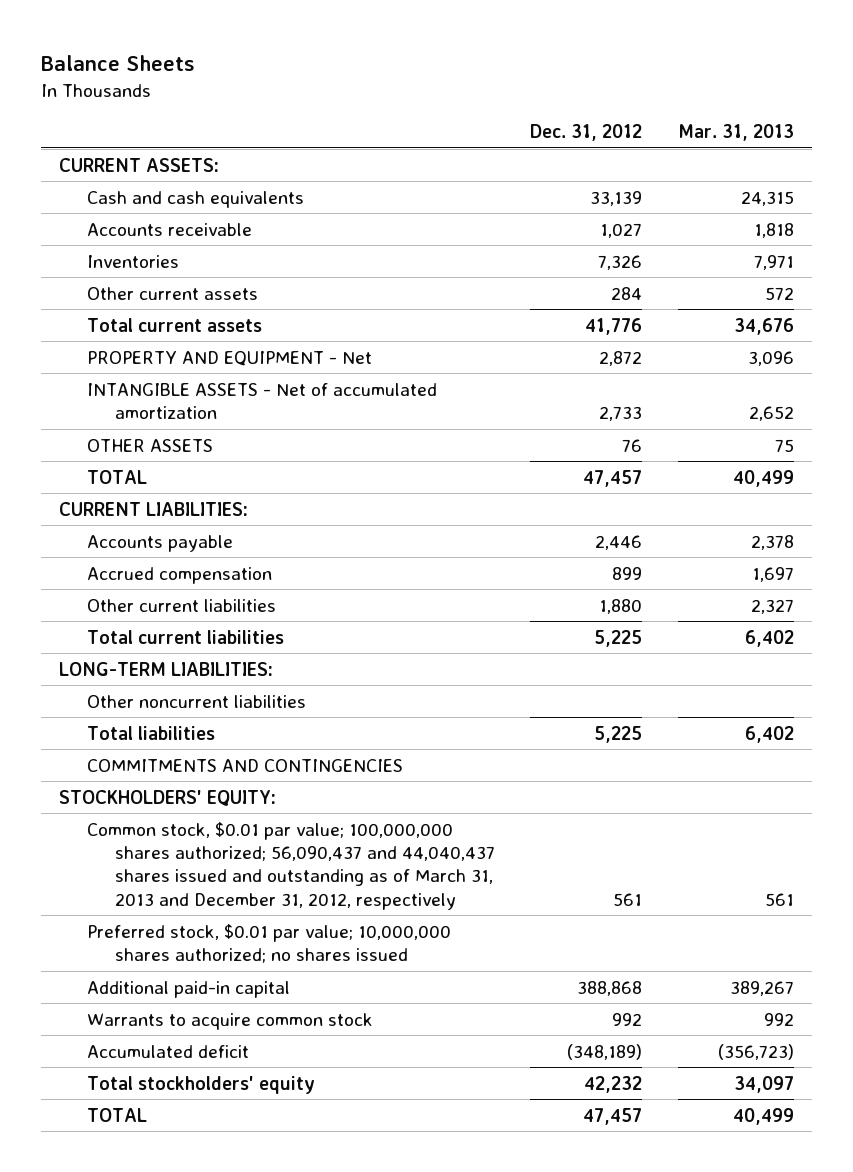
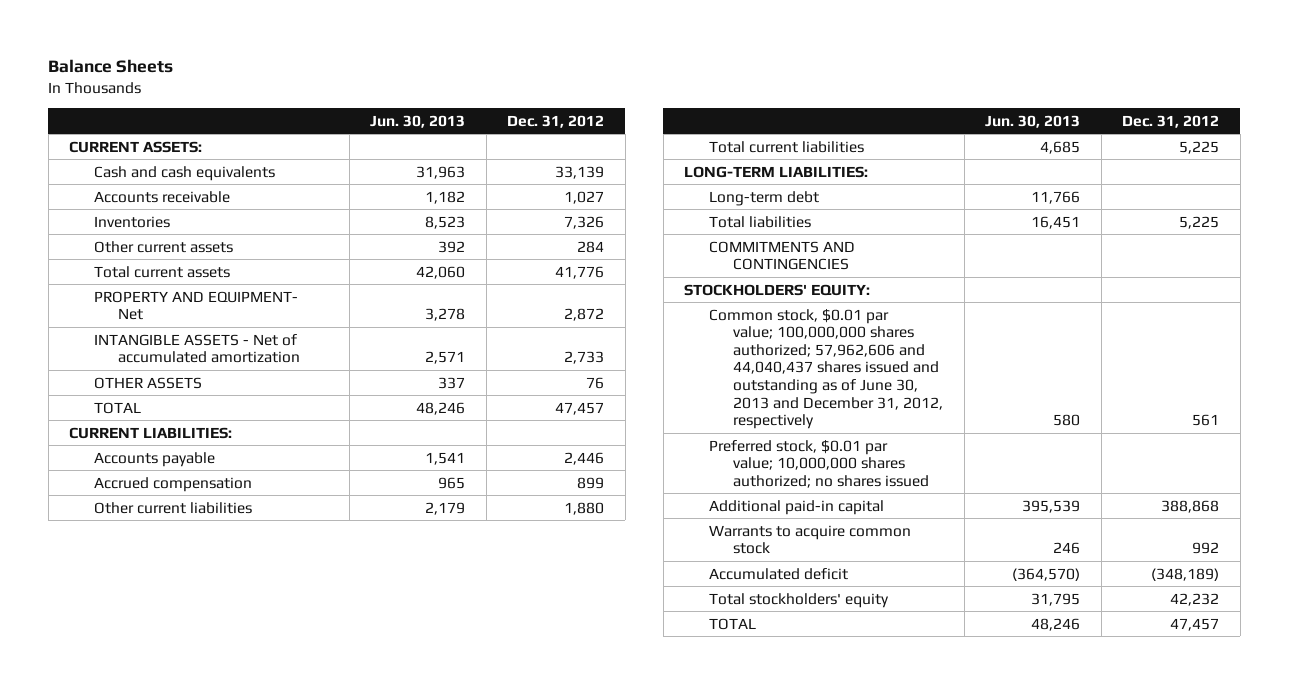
[677,124,794,142] Mar. 31, 2013 -> none
none -> [370,114,466,128] Jun. 30, 2013
[86,350,372,366] PROPERTY AND EQUIPMENT - Net -> [93,290,298,321] PROPERTY AND EQUIPMENT- Net
[86,694,306,708] Other noncurrent liabilities -> none
none -> [708,190,819,206] Long-term debt
[86,821,495,910] Common stock, $0.01 par value; 100,000,000 shares authorized; 56,090,437 and 44,040,437 shares issued and outstanding as of March 31, 2013 and December 31, 2012, respectively -> [708,308,944,430] Common stock, $0.01 par value; 100,000,000 shares authorized; 57,962,606 and 44,040,437 shares issued and outstanding as of June 30, 2013 and December 31, 2012, respectively

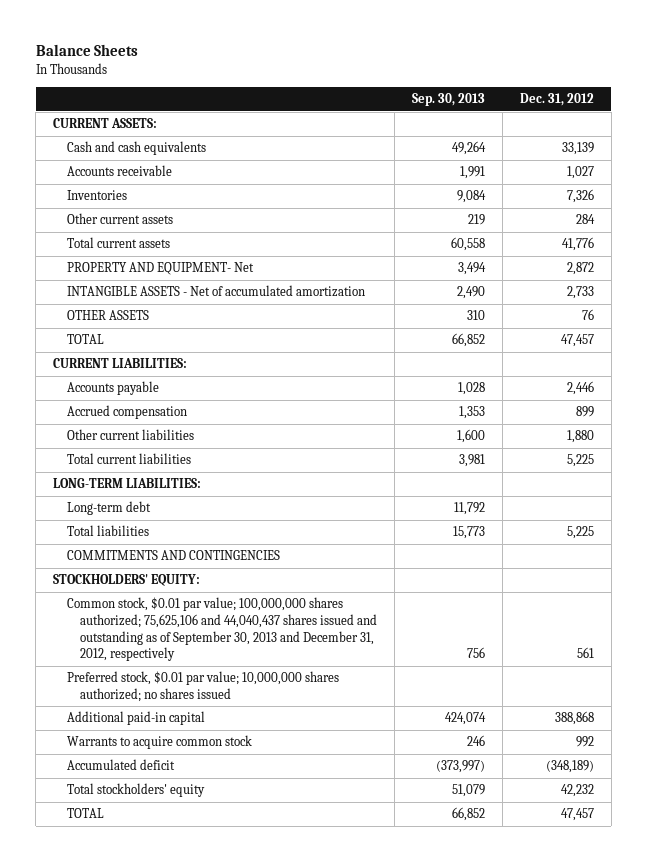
[370,114,466,128] Jun. 30, 2013 -> none
none -> [412,93,486,107] Sep. 30, 2013
[708,308,944,430] Common stock, $0.01 par value; 100,000,000 shares authorized; 57,962,606 and 44,040,437 shares issued and outstanding as of June 30, 2013 and December 31, 2012, respectively -> [66,597,378,662] Common stock, $0.01 par value; 100,000,000 shares authorized; 75,625,106 and 44,040,437 shares issued and outstanding as of September 30, 2013 and December 31, 2012, respectively

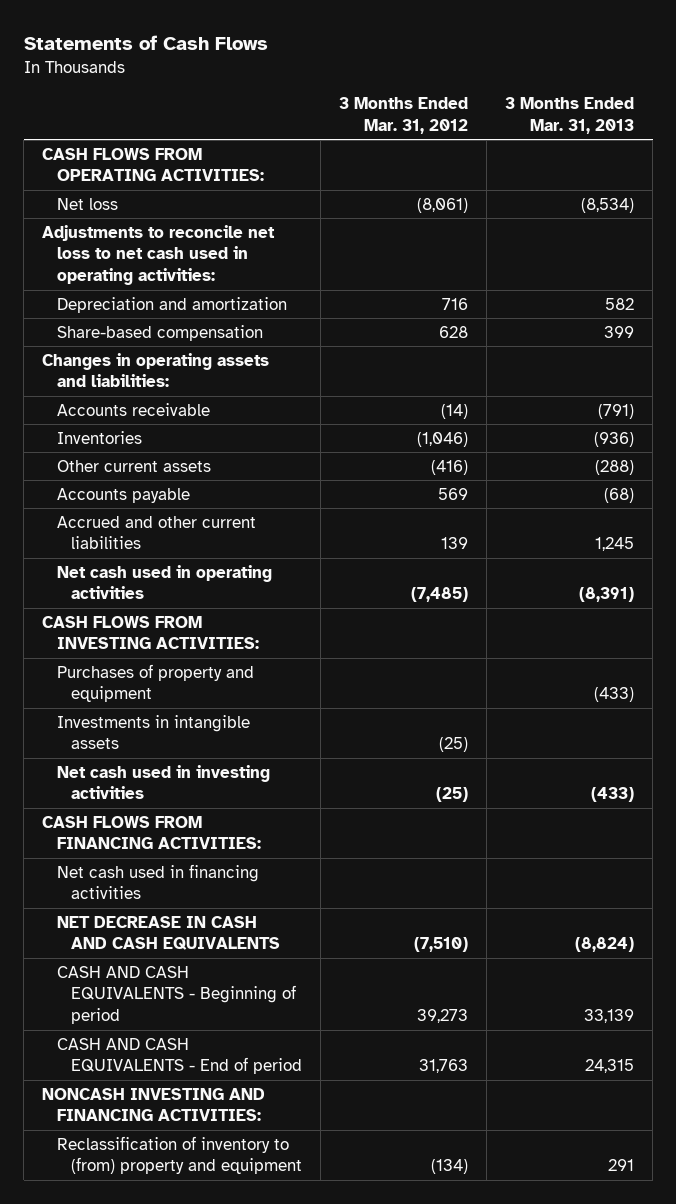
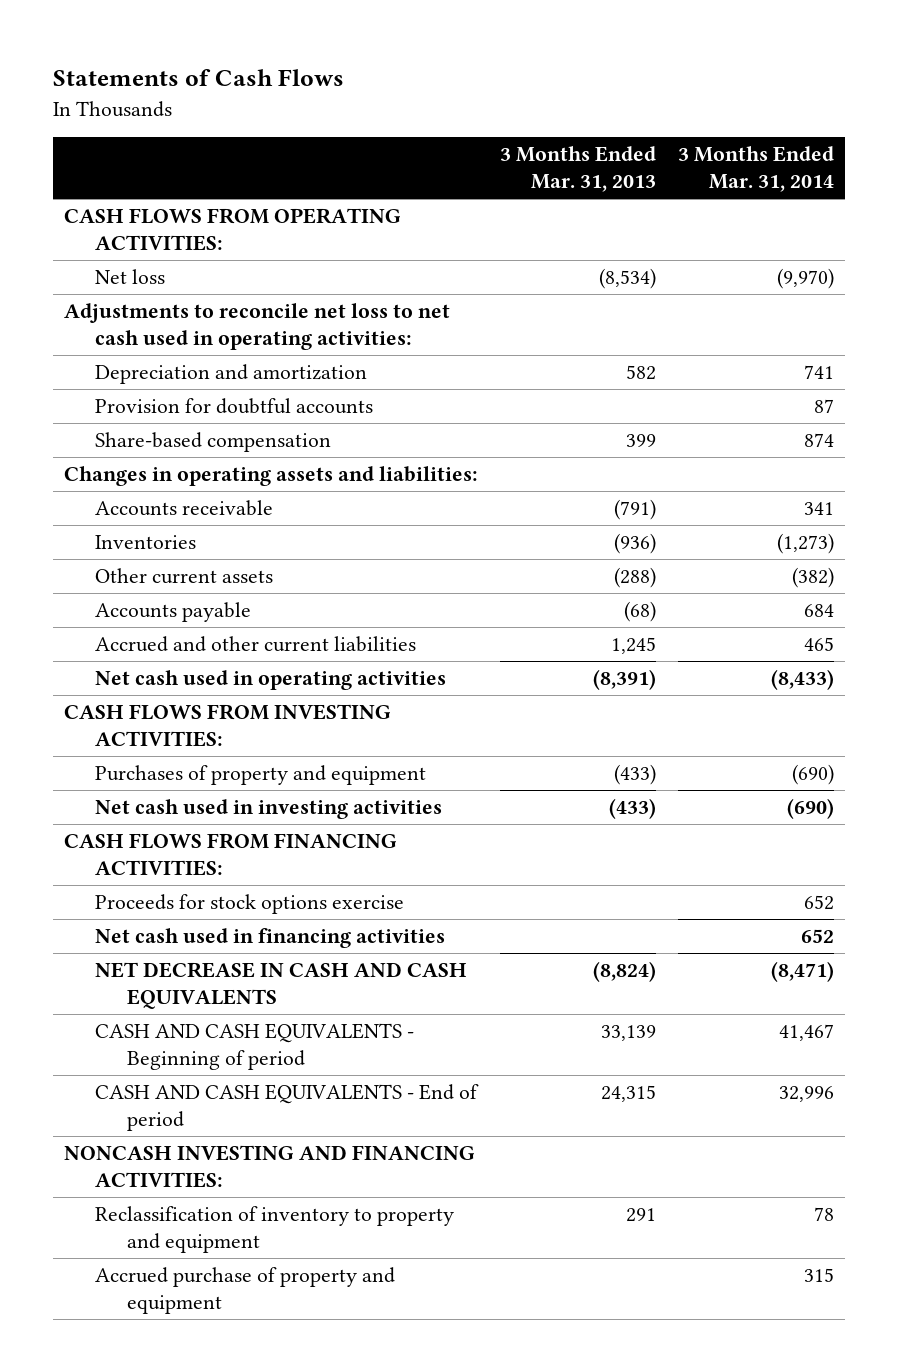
[339,97,469,135] 3 Months Ended Mar. 31, 2012 -> none
none -> [677,146,834,193] 3 Months Ended Mar. 31, 2014
none -> [95,398,374,415] Provision for doubtful accounts
[56,714,250,750] Investments in intangible assets -> none
none -> [95,894,405,915] Proceeds for stock options exercise
[56,1135,303,1175] Reclassification of inventory to (from) property and equipment -> [95,1206,455,1254] Reclassification of inventory to property and equipment
none -> [95,1267,396,1315] Accrued purchase of property and equipment

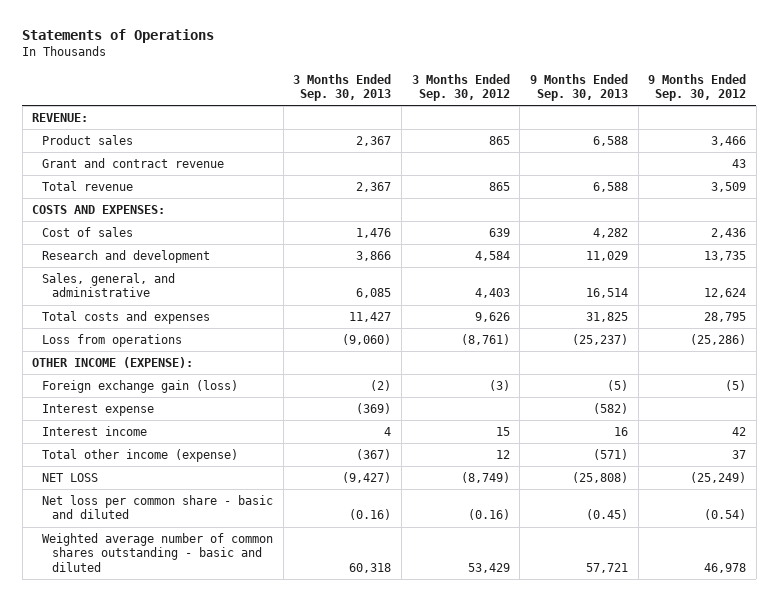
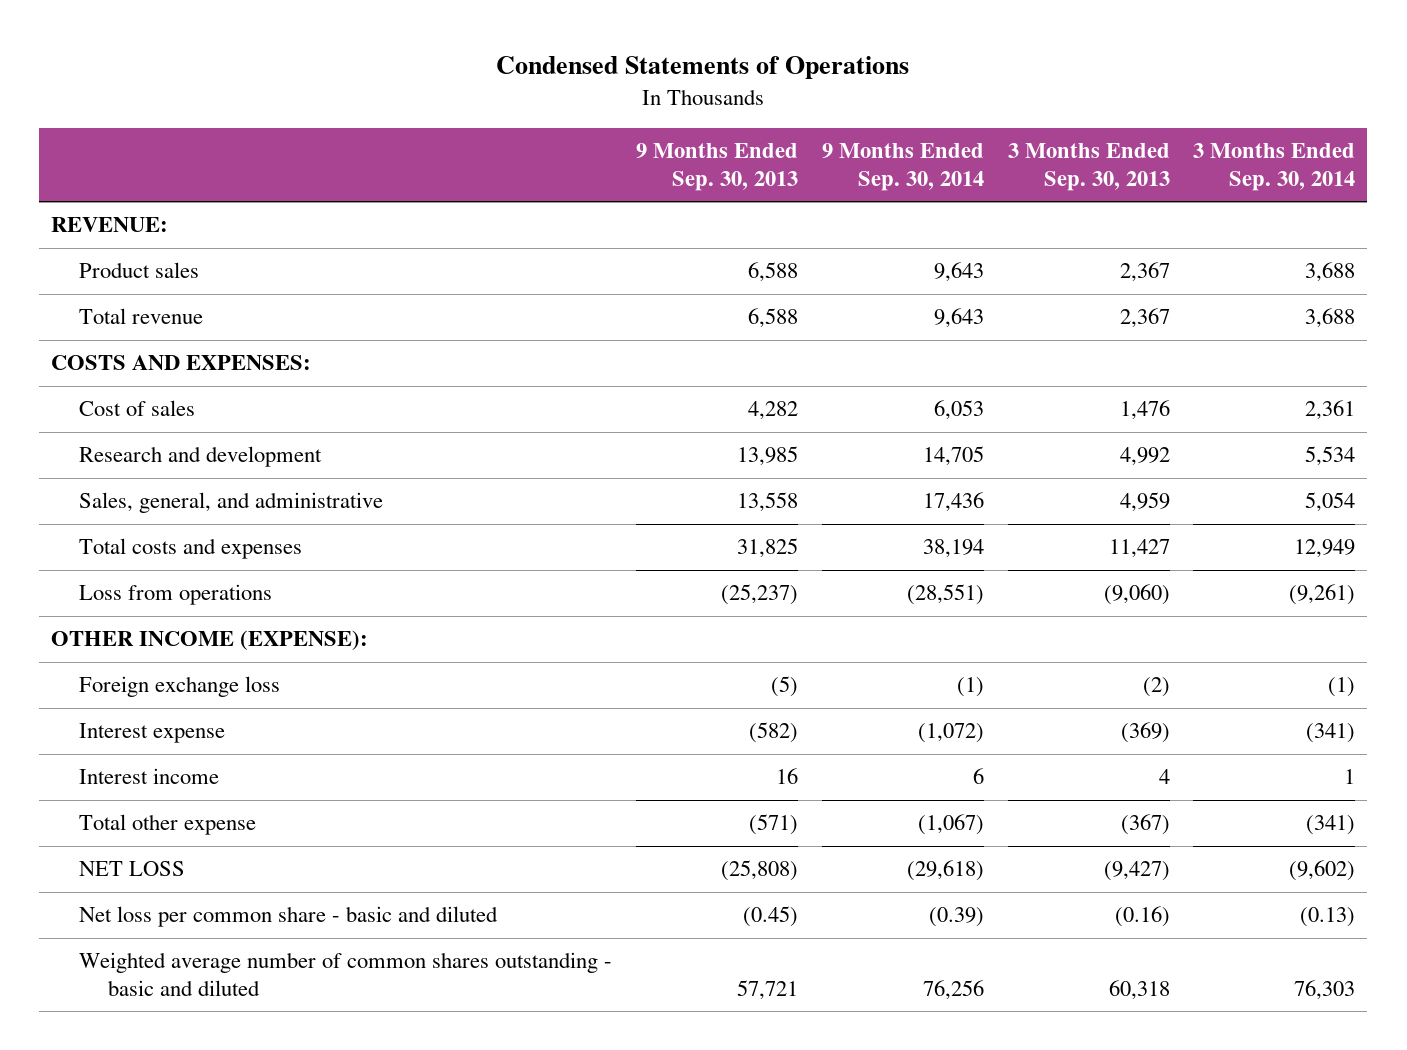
[22,29,215,44] Statements of Operations -> [496,56,910,80] Condensed Statements of Operations
[411,73,510,102] 3 Months Ended Sep. 30, 2012 -> none
[648,73,747,102] 9 Months Ended Sep. 30, 2012 -> none
none -> [821,142,984,191] 9 Months Ended Sep. 30, 2014
none -> [1193,142,1356,191] 3 Months Ended Sep. 30, 2014
[42,157,225,168] Grant and contract revenue -> none
[356,250,392,261] 3,866 -> [1119,447,1170,467] 4,992
[585,250,628,261] 11,029 -> [737,446,799,467] 13,985
[356,288,392,299] 6,085 -> [1119,492,1170,513] 4,959
[585,288,628,299] 16,514 -> [737,492,799,513] 13,558
[42,379,239,393] Foreign exchange gain (loss) -> [79,676,281,698] Foreign exchange loss
[42,448,239,462] Total other income (expense) -> [79,814,257,836] Total other expense

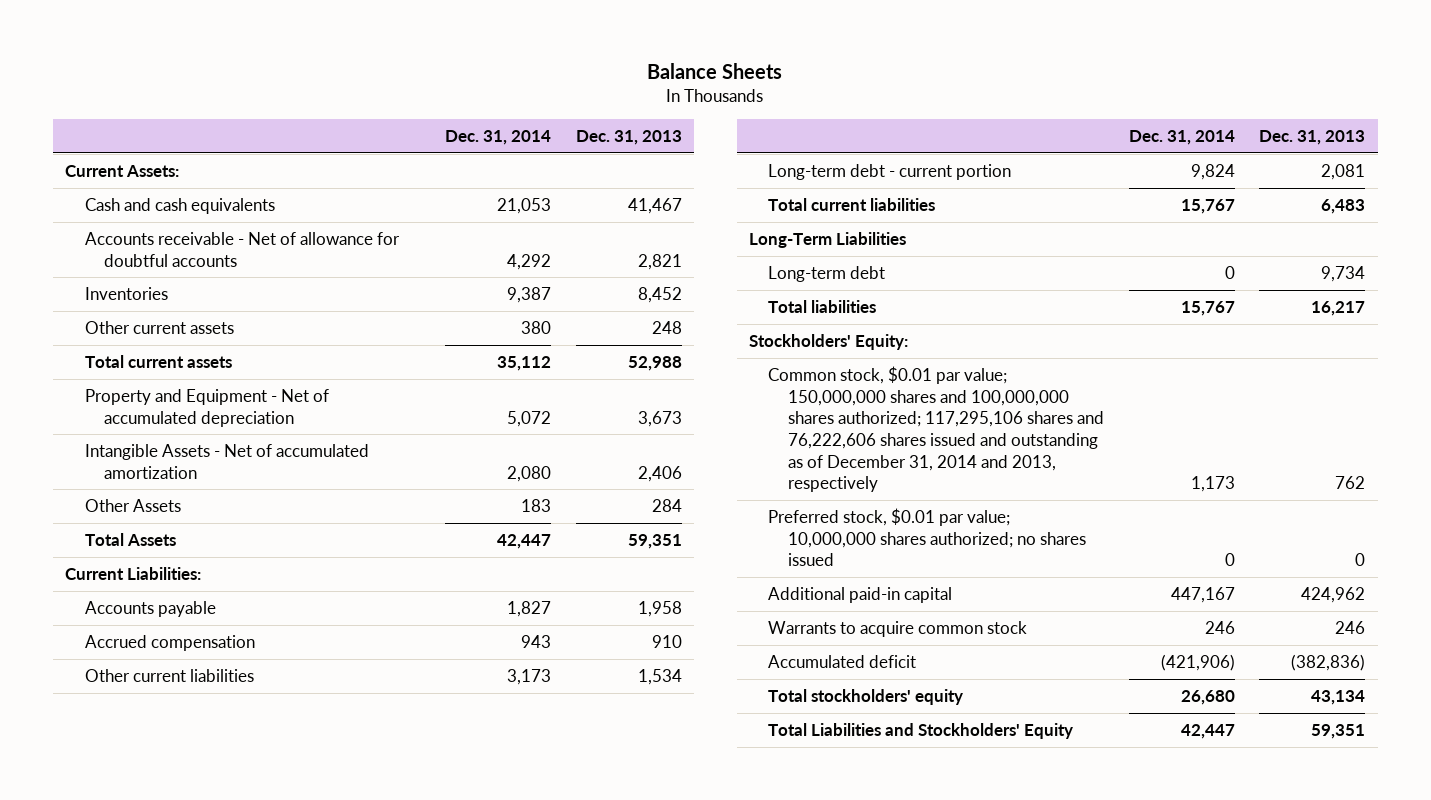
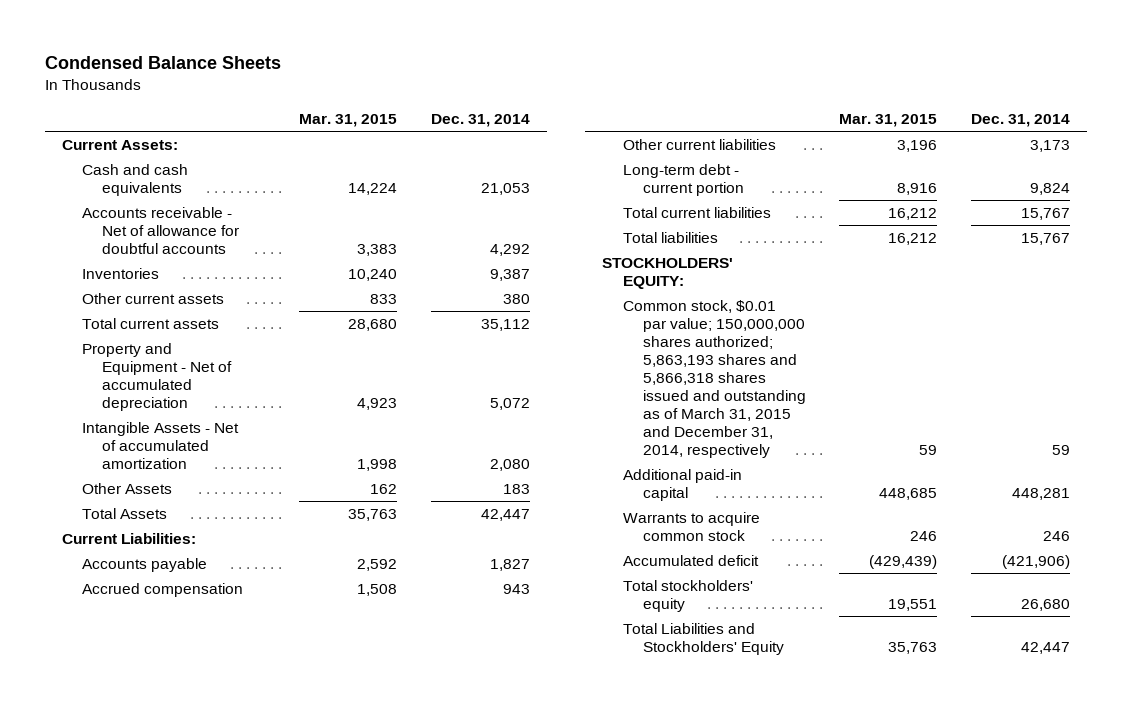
[647,63,783,80] Balance Sheets -> [45,56,282,70] Condensed Balance Sheets
[575,130,682,146] Dec. 31, 2013 -> none
none -> [299,113,398,127] Mar. 31, 2015
[748,231,906,248] Long-Term Liabilities -> none
[768,265,886,282] Long-term debt -> none
[768,507,1087,567] Preferred stock, $0.01 par value; 10,000,000 shares authorized; no shares issued -> none
[748,333,908,350] Stockholders' Equity: -> [602,258,734,289] STOCKHOLDERS' EQUITY:
[768,365,1105,493] Common stock, $0.01 par value; 150,000,000 shares and 100,000,000 shares authorized; 117,295,106 shares and 76,222,606 shares issued and outstanding as of December 31, 2014 and 2013, respectively -> [622,300,806,458] Common stock, $0.01 par value; 150,000,000 shares authorized; 5,863,193 shares and 5,866,318 shares issued and outstanding as of March 31, 2015 and December 31, 2014, respectively
[1190,476,1235,493] 1,173 -> [1052,444,1071,455] 59
[1170,586,1235,603] 447,167 -> [1012,487,1071,500] 448,281

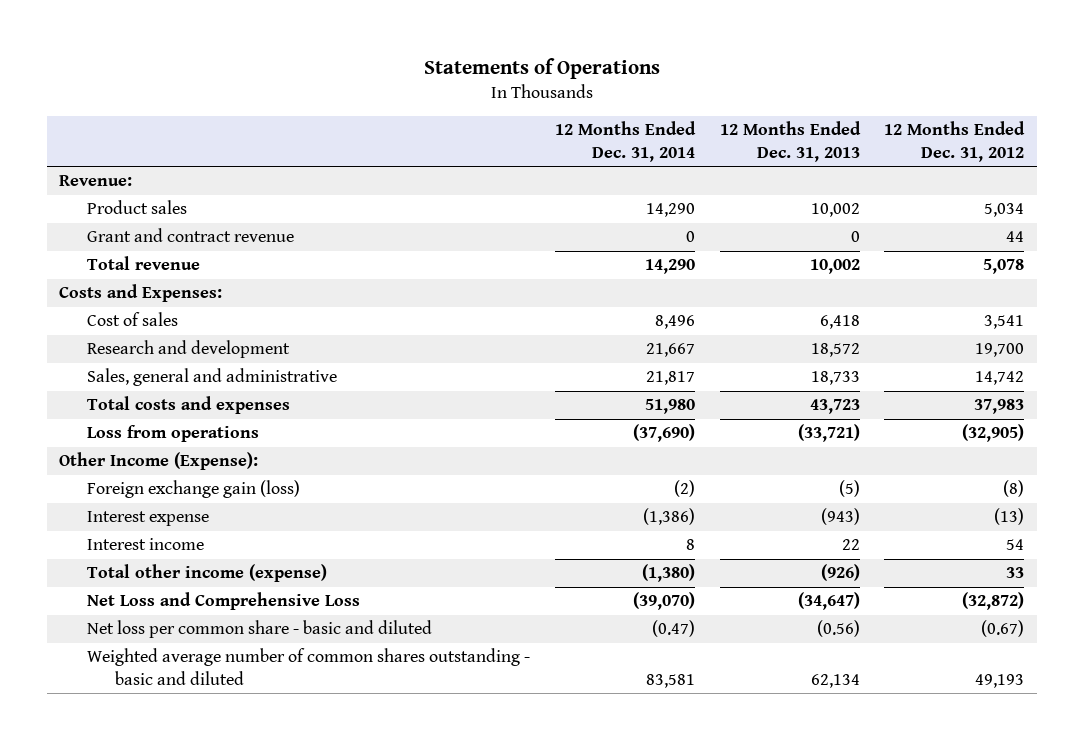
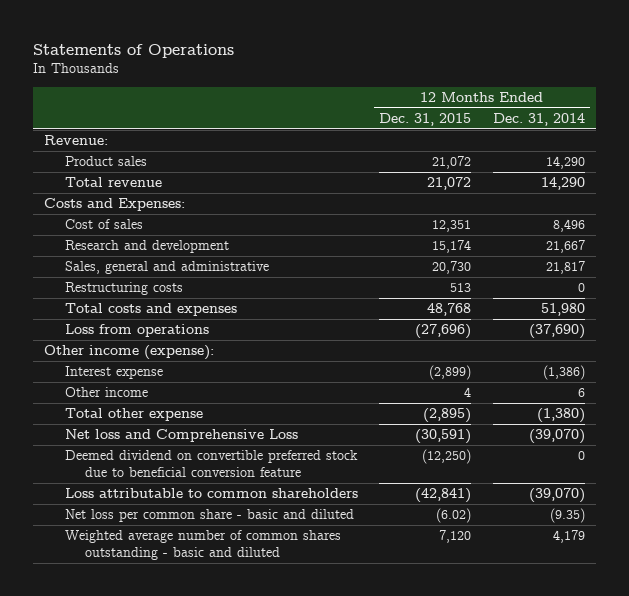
[719,121,861,162] 12 Months Ended Dec. 31, 2013 -> none
[884,121,1026,162] 12 Months Ended Dec. 31, 2012 -> none
none -> [379,113,472,127] Dec. 31, 2015
[86,228,294,243] Grant and contract revenue -> none
none -> [64,282,183,296] Restructuring costs
[86,480,300,499] Foreign exchange gain (loss) -> none
[59,452,259,471] Other Income (Expense): -> [44,345,215,361] Other income (expense):
[86,538,204,551] Interest income -> [64,387,148,398] Other income
[685,539,695,551] 8 -> [577,388,585,398] 6
[86,564,327,583] Total other income (expense) -> [64,408,203,422] Total other expense
[86,592,360,611] Net Loss and Comprehensive Loss -> [64,429,298,443] Net loss and Comprehensive Loss
none -> [64,450,358,478] Deemed dividend on convertible preferred stock due to beneficial conversion feature
none -> [64,488,358,499] Loss attributable to common shareholders
[651,620,695,638] (0.47) -> [549,508,585,524] (9.35)
[645,673,695,688] 83,581 -> [552,530,585,544] 4,179

